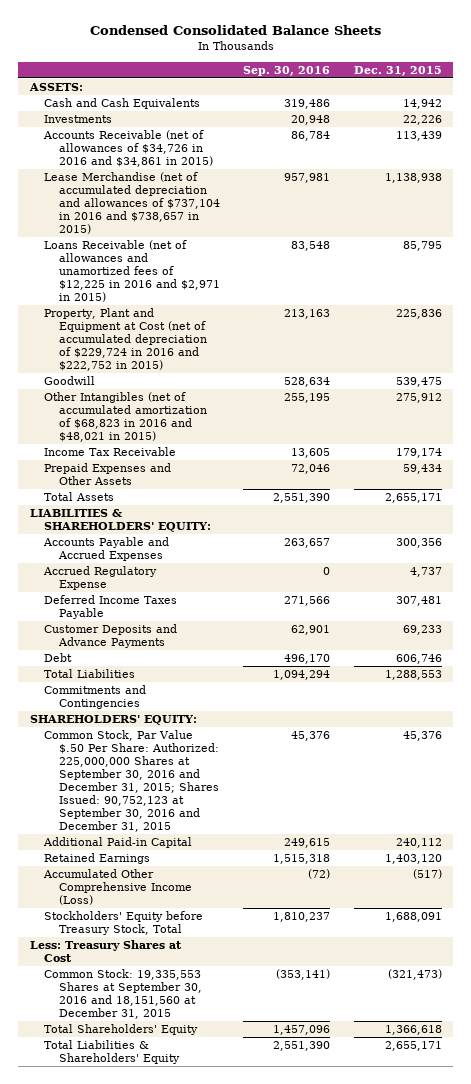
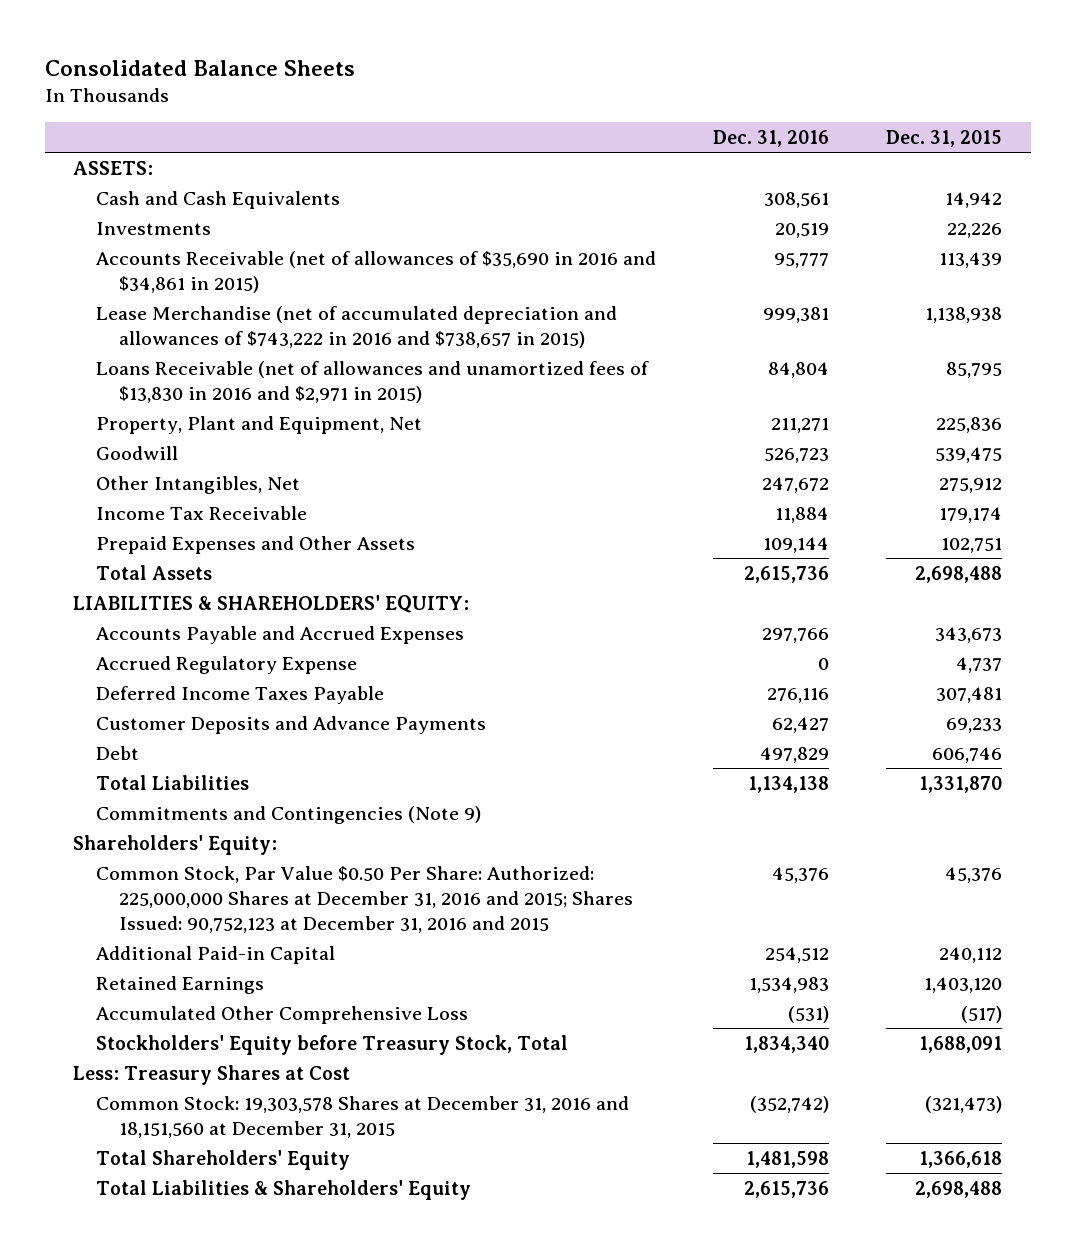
[89,25,381,36] Condensed Consolidated Balance Sheets -> [44,59,355,76] Consolidated Balance Sheets
[243,65,331,76] Sep. 30, 2016 -> none
none -> [713,129,830,147] Dec. 31, 2016
[43,130,214,168] Accounts Receivable (net of allowances of $34,726 in 2016 and $34,861 in 2015) -> [96,250,657,293] Accounts Receivable (net of allowances of $35,690 in 2016 and $34,861 in 2015)
[44,172,221,235] Lease Merchandise (net of accumulated depreciation and allowances of $737,104 in 2016 and $738,657 in 2015) -> [96,305,618,348] Lease Merchandise (net of accumulated depreciation and allowances of $743,222 in 2016 and $738,657 in 2015)
[44,240,221,303] Loans Receivable (net of allowances and unamortized fees of $12,225 in 2016 and $2,971 in 2015) -> [96,360,650,403] Loans Receivable (net of allowances and unamortized fees of $13,830 in 2016 and $2,971 in 2015)
[44,308,208,372] Property, Plant and Equipment at Cost (net of accumulated depreciation of $229,724 in 2016 and $222,752 in 2015) -> [96,415,423,434] Property, Plant and Equipment, Net
[44,392,208,443] Other Intangibles (net of accumulated amortization of $68,823 in 2016 and $48,021 in 2015) -> [96,475,301,494] Other Intangibles, Net
[402,464,442,475] 59,434 -> [941,537,1003,553] 102,751
[384,493,442,504] 2,655,171 -> [915,565,1003,583] 2,698,488
[395,538,442,549] 300,356 -> [935,626,1003,643] 343,673
[384,670,442,681] 1,288,553 -> [919,775,1003,793] 1,331,870
[44,685,147,710] Commitments and Contingencies -> [96,805,482,824] Commitments and Contingencies (Note 9)
[29,715,197,726] SHAREHOLDERS' EQUITY: -> [73,834,278,855] Shareholders' Equity:
[44,730,220,832] Common Stock, Par Value $.50 Per Share: Authorized: 225,000,000 Shares at September 30, 2016 and December 31, 2015; Shares Issued: 90,752,123 at September 30, 2016 and December 31, 2015 -> [96,865,634,934] Common Stock, Par Value $0.50 Per Share: Authorized: 225,000,000 Shares at December 31, 2016 and 2015; Shares Issued: 90,752,123 at December 31, 2016 and 2015
[43,869,193,906] Accumulated Other Comprehensive Income (Loss) -> [96,1005,469,1024] Accumulated Other Comprehensive Loss
[44,969,203,1020] Common Stock: 19,335,553 Shares at September 30, 2016 and 18,151,560 at December 31, 2015 -> [96,1095,630,1138] Common Stock: 19,303,578 Shares at December 31, 2016 and 18,151,560 at December 31, 2015
[384,1041,442,1052] 2,655,171 -> [915,1180,1003,1198] 2,698,488

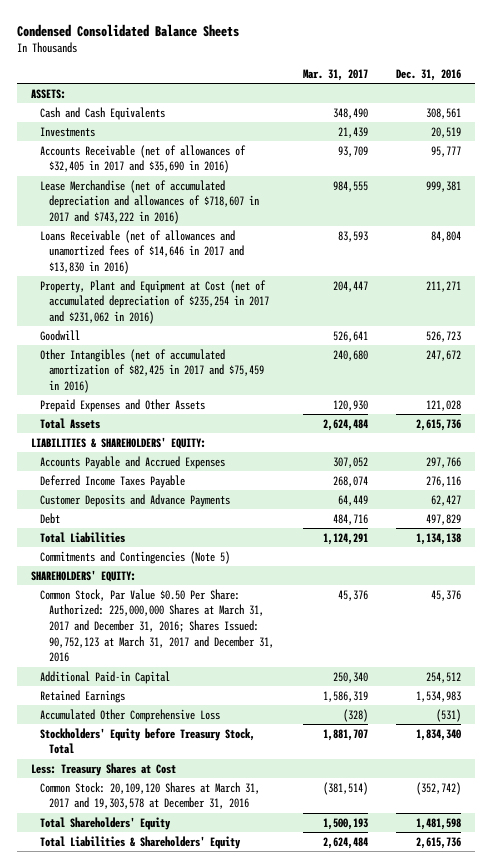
[44,59,355,76] Consolidated Balance Sheets -> [16,23,239,37] Condensed Consolidated Balance Sheets
[886,129,1003,147] Dec. 31, 2015 -> none
none -> [302,68,368,81] Mar. 31, 2017
[96,250,657,293] Accounts Receivable (net of allowances of $35,690 in 2016 and $34,861 in 2015) -> [40,144,247,174] Accounts Receivable (net of allowances of $32,405 in 2017 and $35,690 in 2016)
[96,305,618,348] Lease Merchandise (net of accumulated depreciation and allowances of $743,222 in 2016 and $738,657 in 2015) -> [40,179,260,225] Lease Merchandise (net of accumulated depreciation and allowances of $718,607 in 2017 and $743,222 in 2016)
[96,360,650,403] Loans Receivable (net of allowances and unamortized fees of $13,830 in 2016 and $2,971 in 2015) -> [40,229,245,275] Loans Receivable (net of allowances and unamortized fees of $14,646 in 2017 and $13,830 in 2016)
[96,415,423,434] Property, Plant and Equipment, Net -> [40,279,270,325] Property, Plant and Equipment at Cost (net of accumulated depreciation of $235,254 in 2017 and $231,062 in 2016)
[96,505,308,520] Income Tax Receivable -> none
[96,475,301,494] Other Intangibles, Net -> [40,348,265,394] Other Intangibles (net of accumulated amortization of $82,425 in 2017 and $75,459 in 2016)
[763,536,830,553] 109,144 -> [426,399,462,411] 121,028
[96,655,358,674] Accrued Regulatory Expense -> none
[96,805,482,824] Commitments and Contingencies (Note 9) -> [40,550,231,564] Commitments and Contingencies (Note 5)
[73,834,278,855] Shareholders' Equity: -> [31,569,137,582] SHAREHOLDERS' EQUITY:
[96,865,634,934] Common Stock, Par Value $0.50 Per Share: Authorized: 225,000,000 Shares at December 31, 2016 and 2015; Shares Issued: 90,752,123 at December 31, 2016 and 2015 -> [40,588,275,663] Common Stock, Par Value $0.50 Per Share: Authorized: 225,000,000 Shares at March 31, 2017 and December 31, 2016; Shares Issued: 90,752,123 at March 31, 2017 and December 31, 2016
[96,1095,630,1138] Common Stock: 19,303,578 Shares at December 31, 2016 and 18,151,560 at December 31, 2015 -> [40,781,261,810] Common Stock: 20,109,120 Shares at March 31, 2017 and 19,303,578 at December 31, 2016

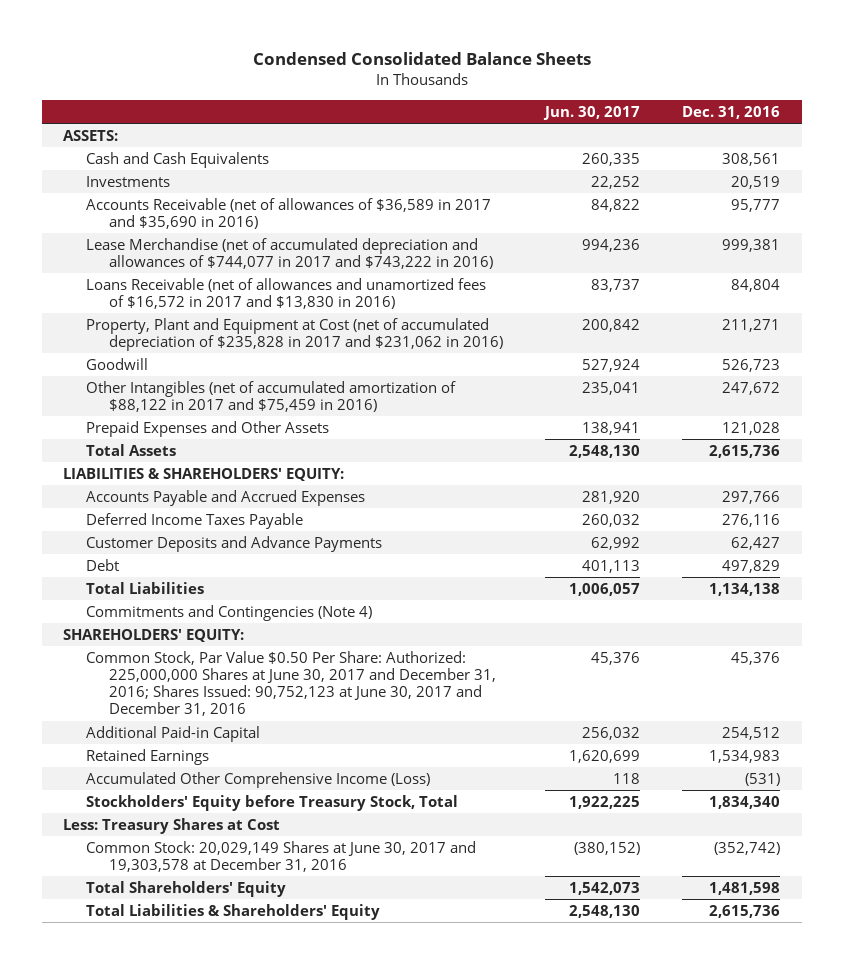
[302,68,368,81] Mar. 31, 2017 -> none
none -> [543,105,641,120] Jun. 30, 2017
[40,144,247,174] Accounts Receivable (net of allowances of $32,405 in 2017 and $35,690 in 2016) -> [86,197,492,230] Accounts Receivable (net of allowances of $36,589 in 2017 and $35,690 in 2016)
[40,179,260,225] Lease Merchandise (net of accumulated depreciation and allowances of $718,607 in 2017 and $743,222 in 2016) -> [86,237,494,270] Lease Merchandise (net of accumulated depreciation and allowances of $744,077 in 2017 and $743,222 in 2016)
[40,229,245,275] Loans Receivable (net of allowances and unamortized fees of $14,646 in 2017 and $13,830 in 2016) -> [86,277,487,310] Loans Receivable (net of allowances and unamortized fees of $16,572 in 2017 and $13,830 in 2016)
[40,279,270,325] Property, Plant and Equipment at Cost (net of accumulated depreciation of $235,254 in 2017 and $231,062 in 2016) -> [86,317,504,352] Property, Plant and Equipment at Cost (net of accumulated depreciation of $235,828 in 2017 and $231,062 in 2016)
[40,348,265,394] Other Intangibles (net of accumulated amortization of $82,425 in 2017 and $75,459 in 2016) -> [86,380,457,413] Other Intangibles (net of accumulated amortization of $88,122 in 2017 and $75,459 in 2016)
[40,550,231,564] Commitments and Contingencies (Note 5) -> [86,604,373,621] Commitments and Contingencies (Note 4)
[40,588,275,663] Common Stock, Par Value $0.50 Per Share: Authorized: 225,000,000 Shares at March 31, 2017 and December 31, 2016; Shares Issued: 90,752,123 at March 31, 2017 and December 31, 2016 -> [86,650,497,717] Common Stock, Par Value $0.50 Per Share: Authorized: 225,000,000 Shares at June 30, 2017 and December 31, 2016; Shares Issued: 90,752,123 at June 30, 2017 and December 31, 2016
[40,708,221,722] Accumulated Other Comprehensive Loss -> [86,771,431,788] Accumulated Other Comprehensive Income (Loss)
[40,781,261,810] Common Stock: 20,109,120 Shares at March 31, 2017 and 19,303,578 at December 31, 2016 -> [86,840,477,873] Common Stock: 20,029,149 Shares at June 30, 2017 and 19,303,578 at December 31, 2016

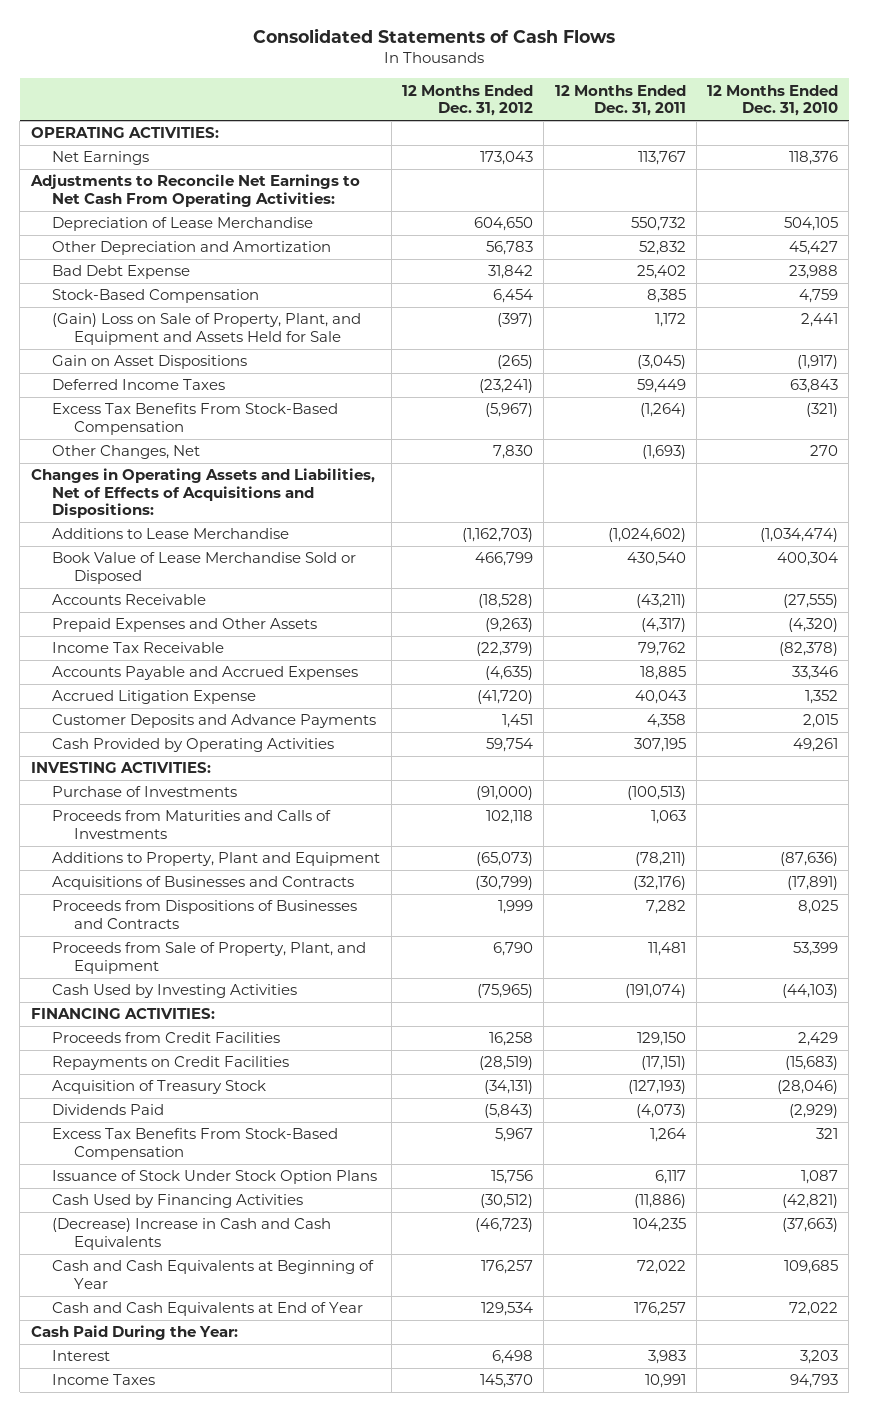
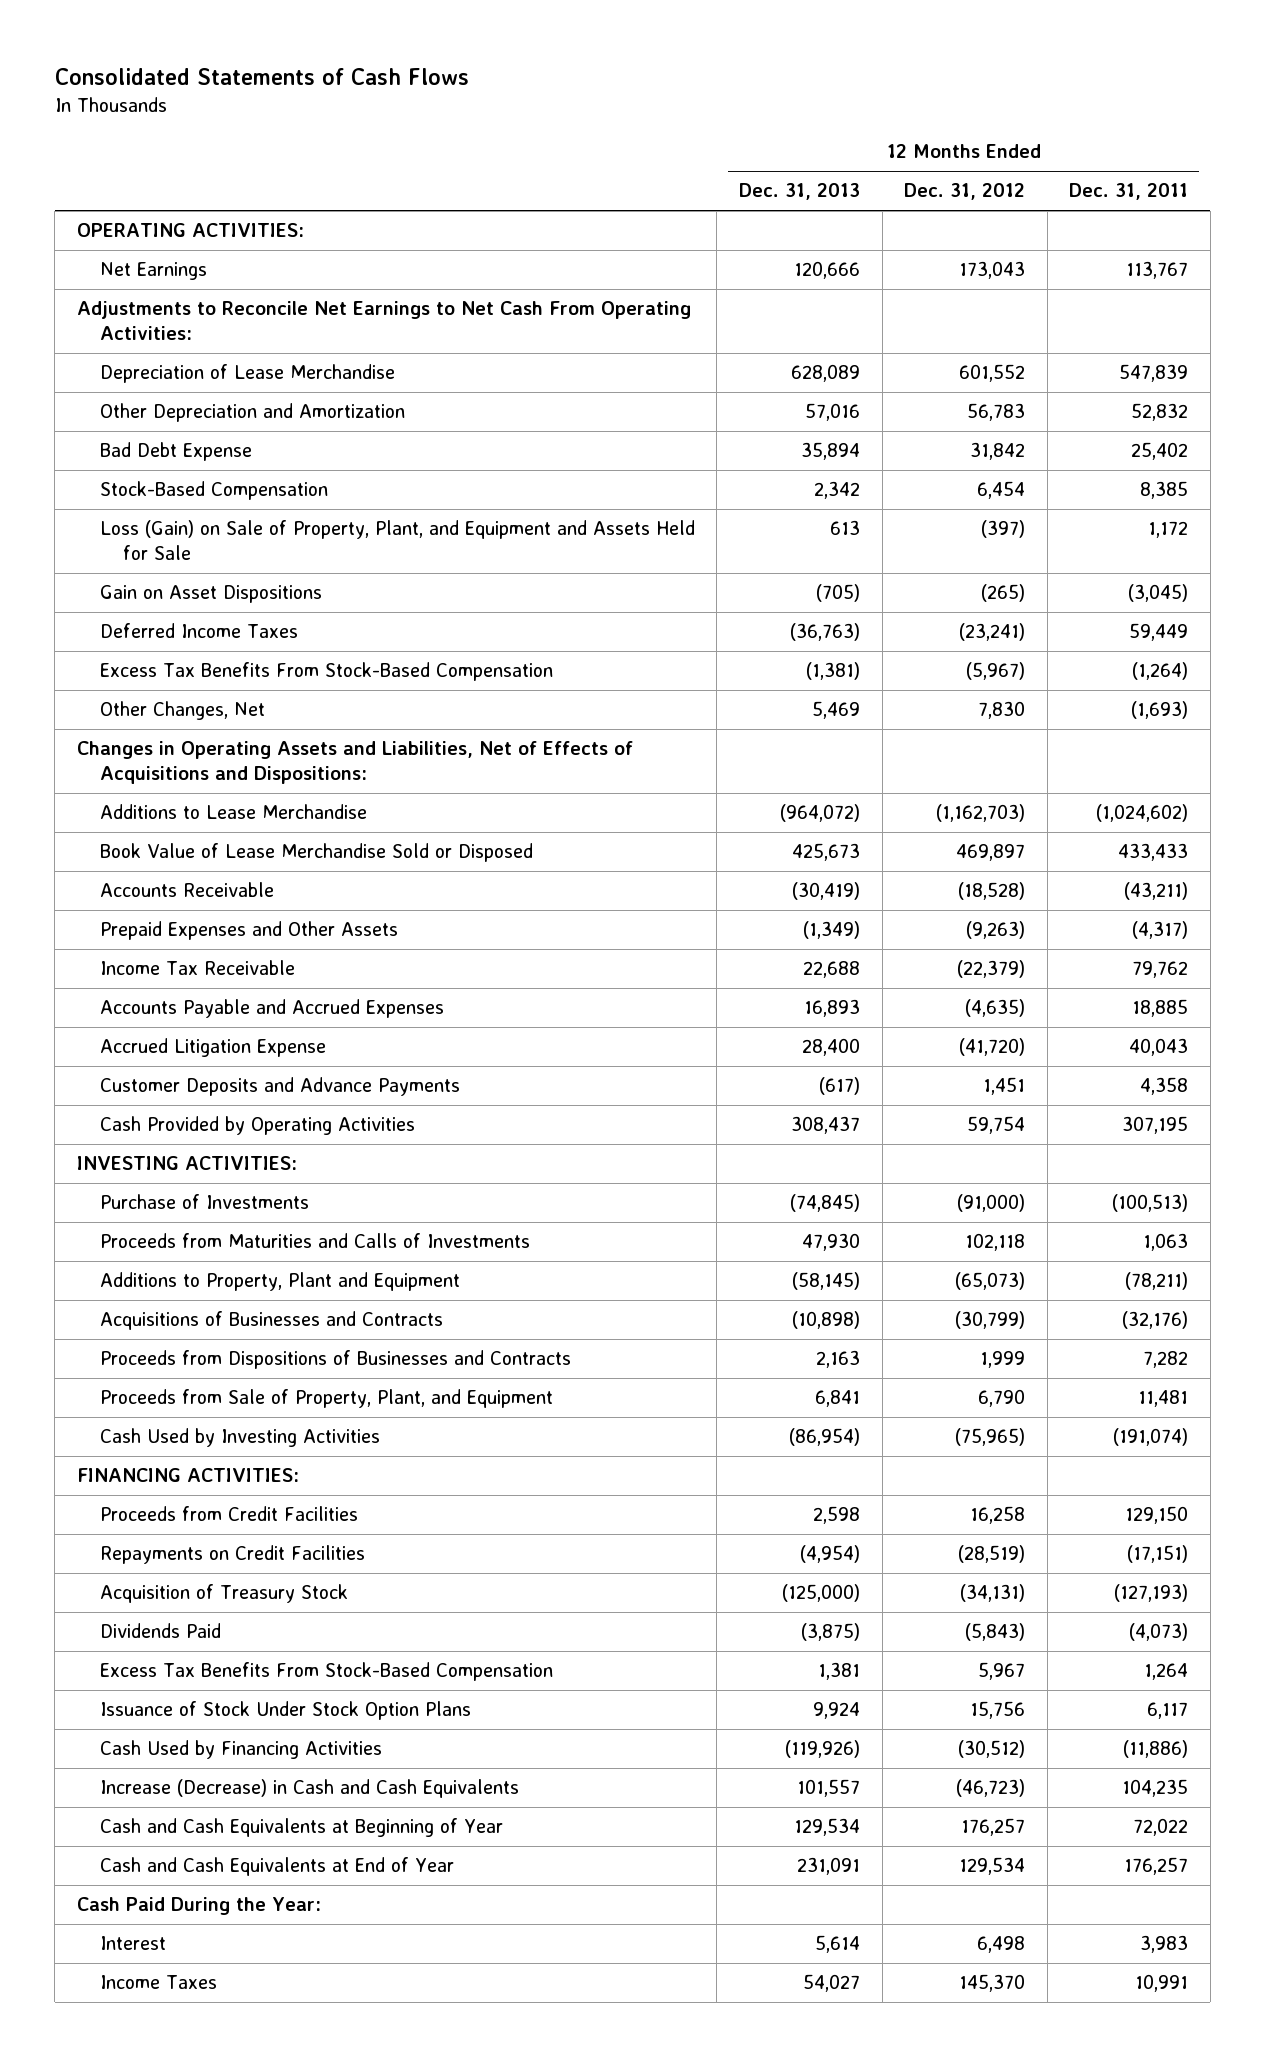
[707,84,839,117] 12 Months Ended Dec. 31, 2010 -> none
none -> [738,183,860,201] Dec. 31, 2013
[473,217,533,232] 604,650 -> [959,364,1026,383] 601,552
[630,217,686,232] 550,732 -> [1119,364,1189,383] 547,839
[52,313,362,345] (Gain) Loss on Sale of Property, Plant, and Equipment and Assets Held for Sale -> [99,520,695,560] Loss (Gain) on Sale of Property, Plant, and Equipment and Assets Held for Sale
[474,552,533,567] 466,799 -> [956,844,1026,862] 469,897
[626,552,686,567] 430,540 -> [1118,843,1189,862] 433,433
[52,1218,332,1250] (Decrease) Increase in Cash and Cash Equivalents -> [99,1779,519,1799] Increase (Decrease) in Cash and Cash Equivalents

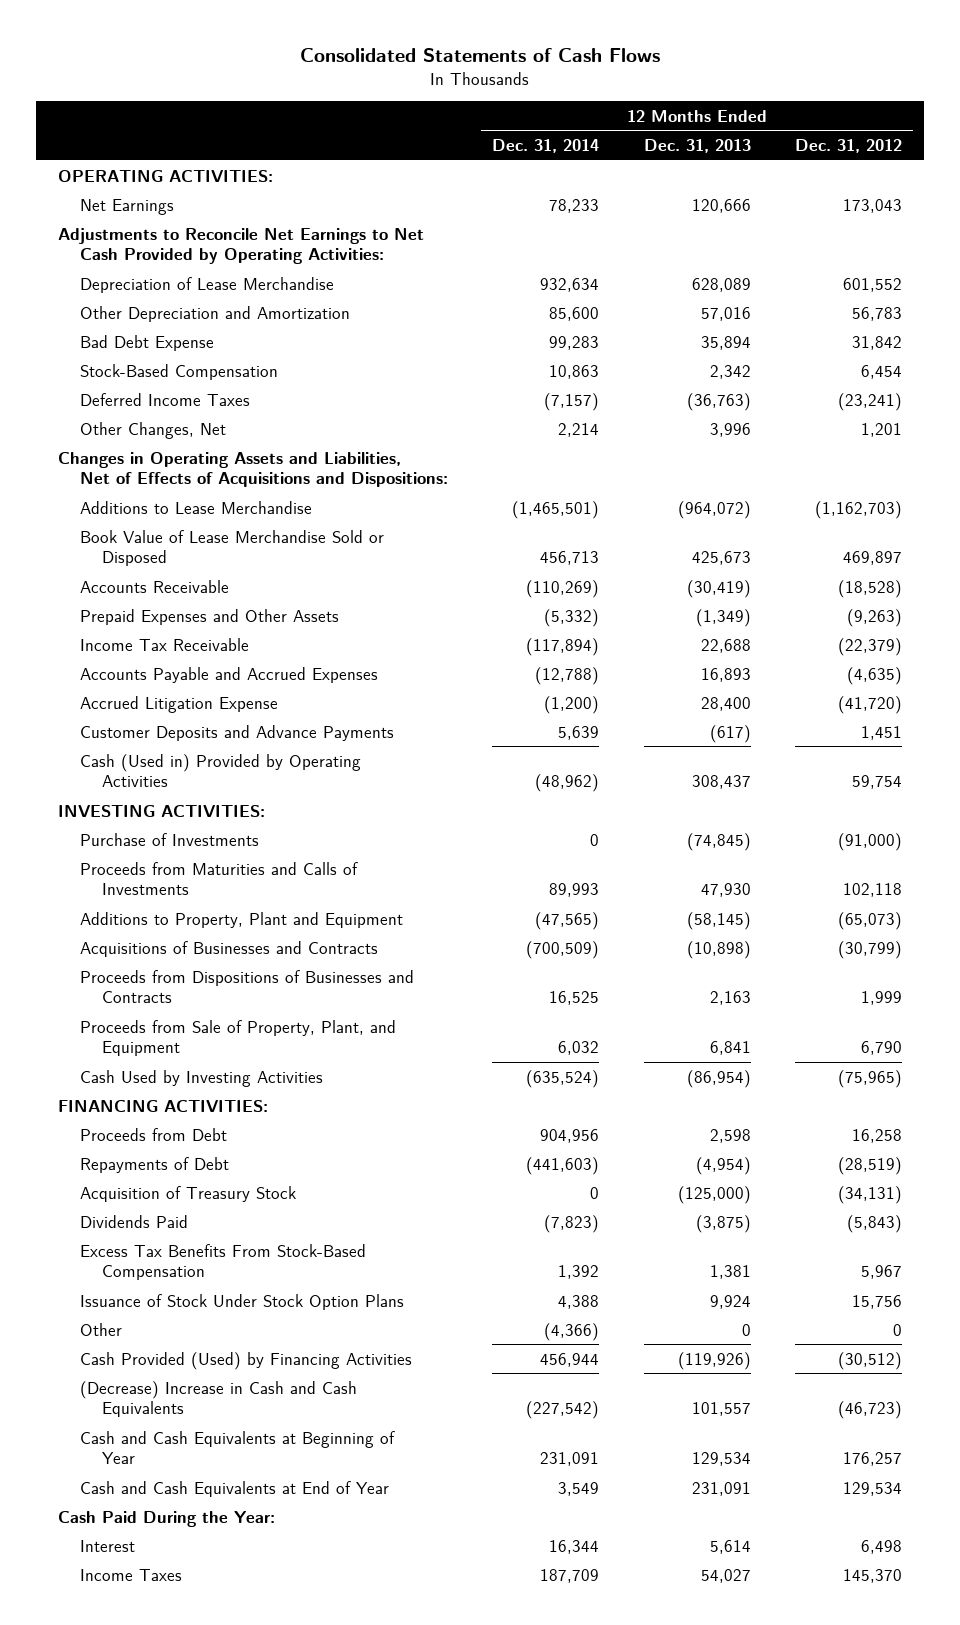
[1069,183,1189,201] Dec. 31, 2011 -> none
none -> [492,139,600,154] Dec. 31, 2014
[76,301,691,340] Adjustments to Reconcile Net Earnings to Net Cash From Operating Activities: -> [57,227,424,265] Adjustments to Reconcile Net Earnings to Net Cash Provided by Operating Activities:
[99,520,695,560] Loss (Gain) on Sale of Property, Plant, and Equipment and Assets Held for Sale -> none
[99,585,322,604] Gain on Asset Dispositions -> none
[99,662,553,682] Excess Tax Benefits From Stock-Based Compensation -> none
[811,701,860,720] 5,469 -> [709,422,751,437] 3,996
[978,701,1026,720] 7,830 -> [860,422,902,437] 1,201
[99,1116,415,1136] Cash Provided by Operating Activities -> [80,753,362,788] Cash (Used in) Provided by Operating Activities
[99,1506,358,1522] Proceeds from Credit Facilities -> [80,1127,228,1141] Proceeds from Debt
[99,1545,365,1565] Repayments on Credit Facilities -> [80,1156,230,1173] Repayments of Debt
none -> [80,1322,123,1336] Other
[99,1740,382,1760] Cash Used by Financing Activities -> [80,1351,413,1370] Cash Provided (Used) by Financing Activities
[99,1779,519,1799] Increase (Decrease) in Cash and Cash Equivalents -> [80,1380,358,1418] (Decrease) Increase in Cash and Cash Equivalents

